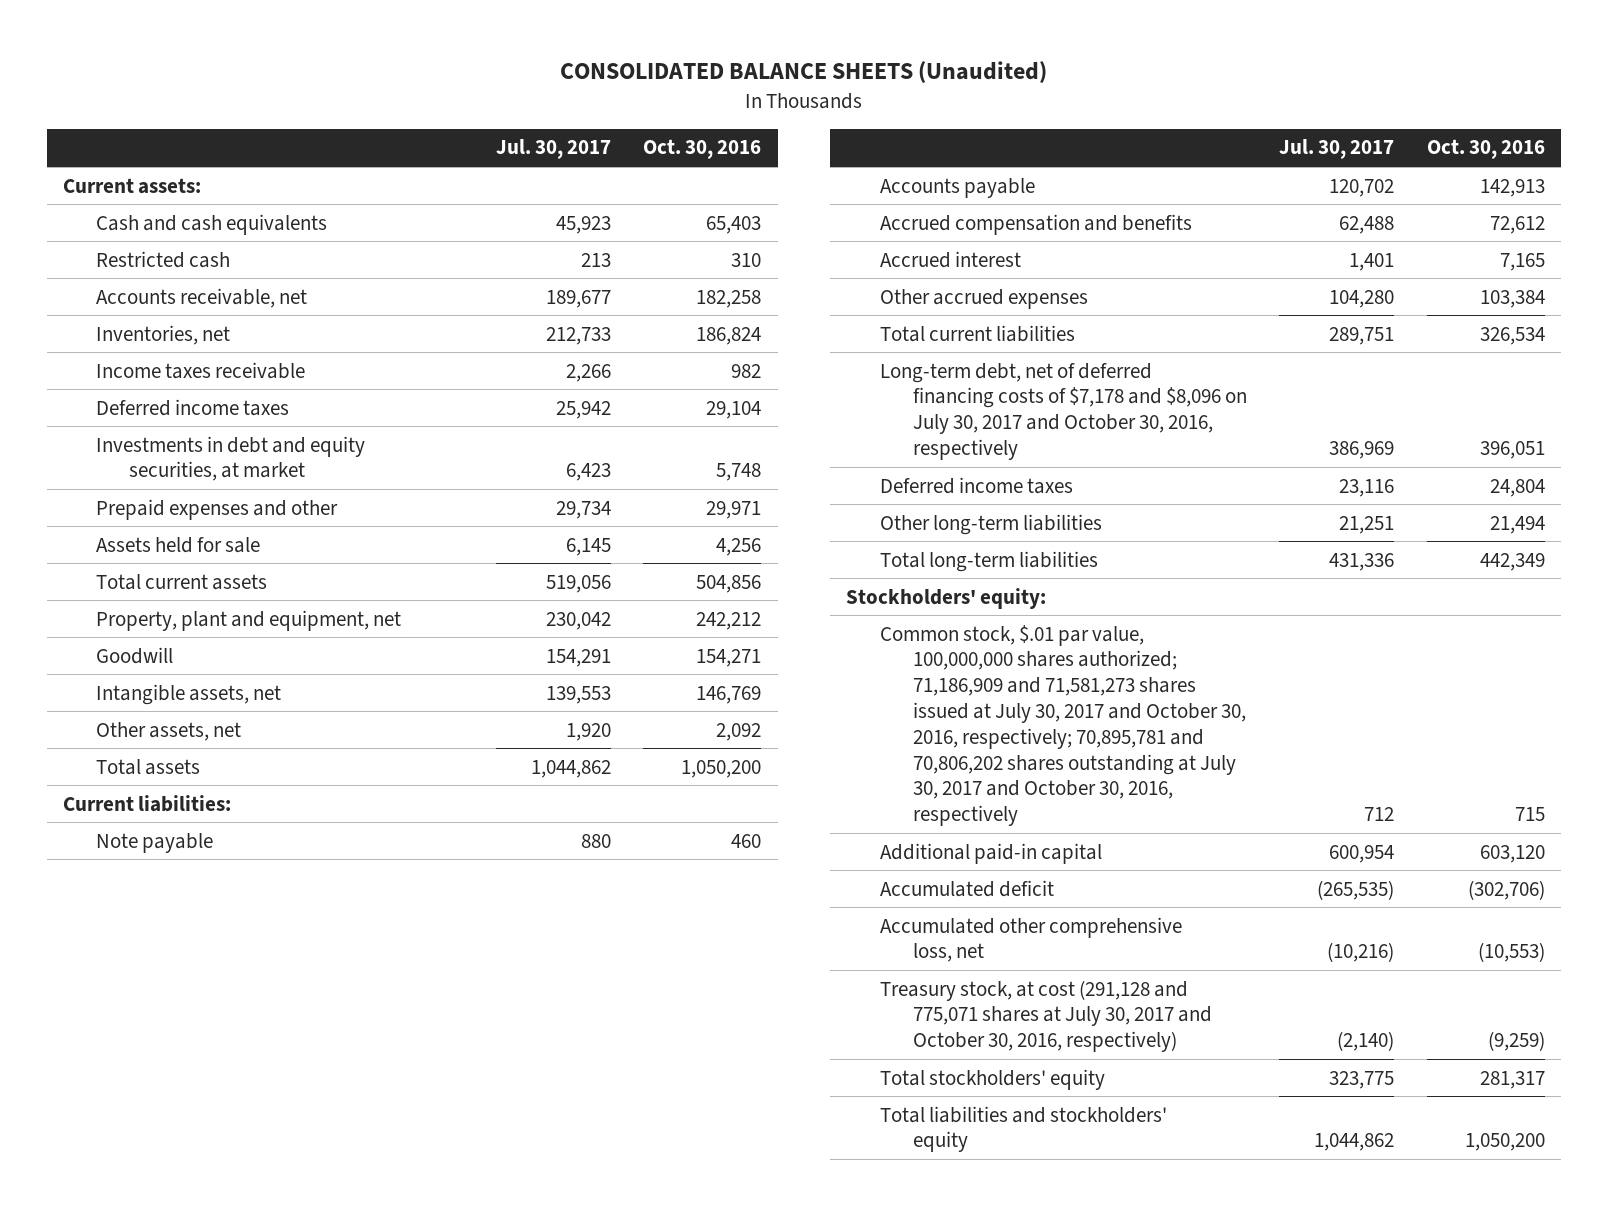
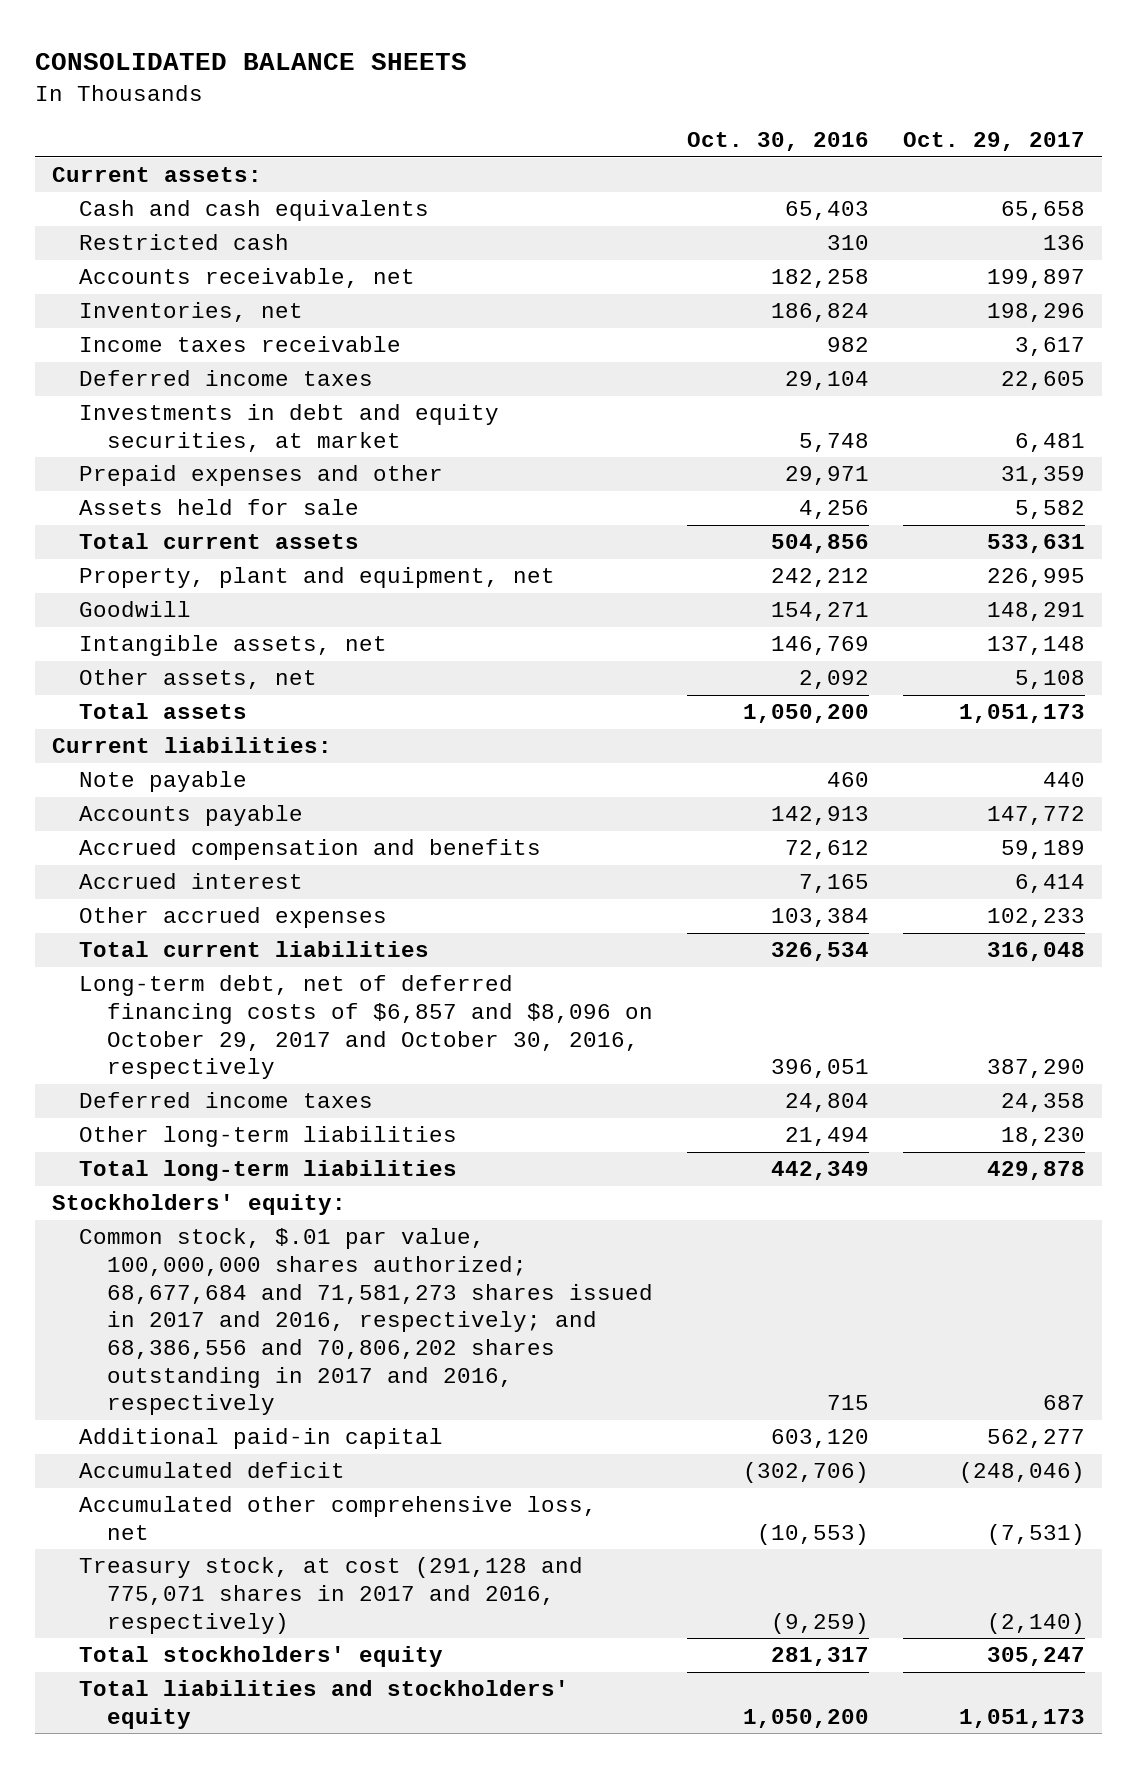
[559,61,1047,84] CONSOLIDATED BALANCE SHEETS (Unaudited) -> [35,53,468,71] CONSOLIDATED BALANCE SHEETS
[495,139,611,160] Jul. 30, 2017 -> none
none -> [902,132,1085,152] Oct. 29, 2017
[879,362,1247,461] Long-term debt, net of deferred financing costs of $7,178 and $8,096 on July 30, 2017 and October 30, 2016, respectively -> [79,975,653,1080] Long-term debt, net of deferred financing costs of $6,857 and $8,096 on October 29, 2017 and October 30, 2016, respectively
[879,624,1246,827] Common stock, $.01 par value, 100,000,000 shares authorized; 71,186,909 and 71,581,273 shares issued at July 30, 2017 and October 30, 2016, respectively; 70,895,781 and 70,806,202 shares outstanding at July 30, 2017 and October 30, 2016, respectively -> [79,1228,653,1416] Common stock, $.01 par value, 100,000,000 shares authorized; 68,677,684 and 71,581,273 shares issued in 2017 and 2016, respectively; and 68,386,556 and 70,806,202 shares outstanding in 2017 and 2016, respectively
[879,979,1212,1053] Treasury stock, at cost (291,128 and 775,071 shares at July 30, 2017 and October 30, 2016, respectively) -> [79,1557,584,1634] Treasury stock, at cost (291,128 and 775,071 shares in 2017 and 2016, respectively)

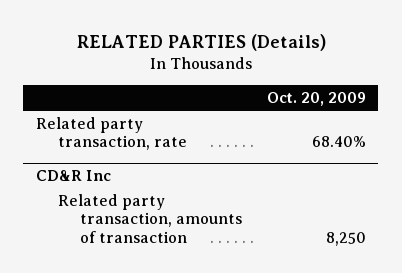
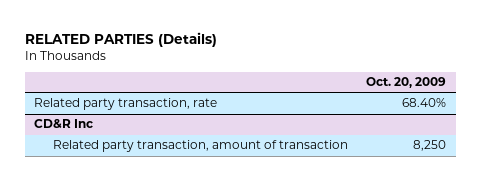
[57,194,242,243] Related party transaction, amounts of transaction -> [53,140,349,153] Related party transaction, amount of transaction

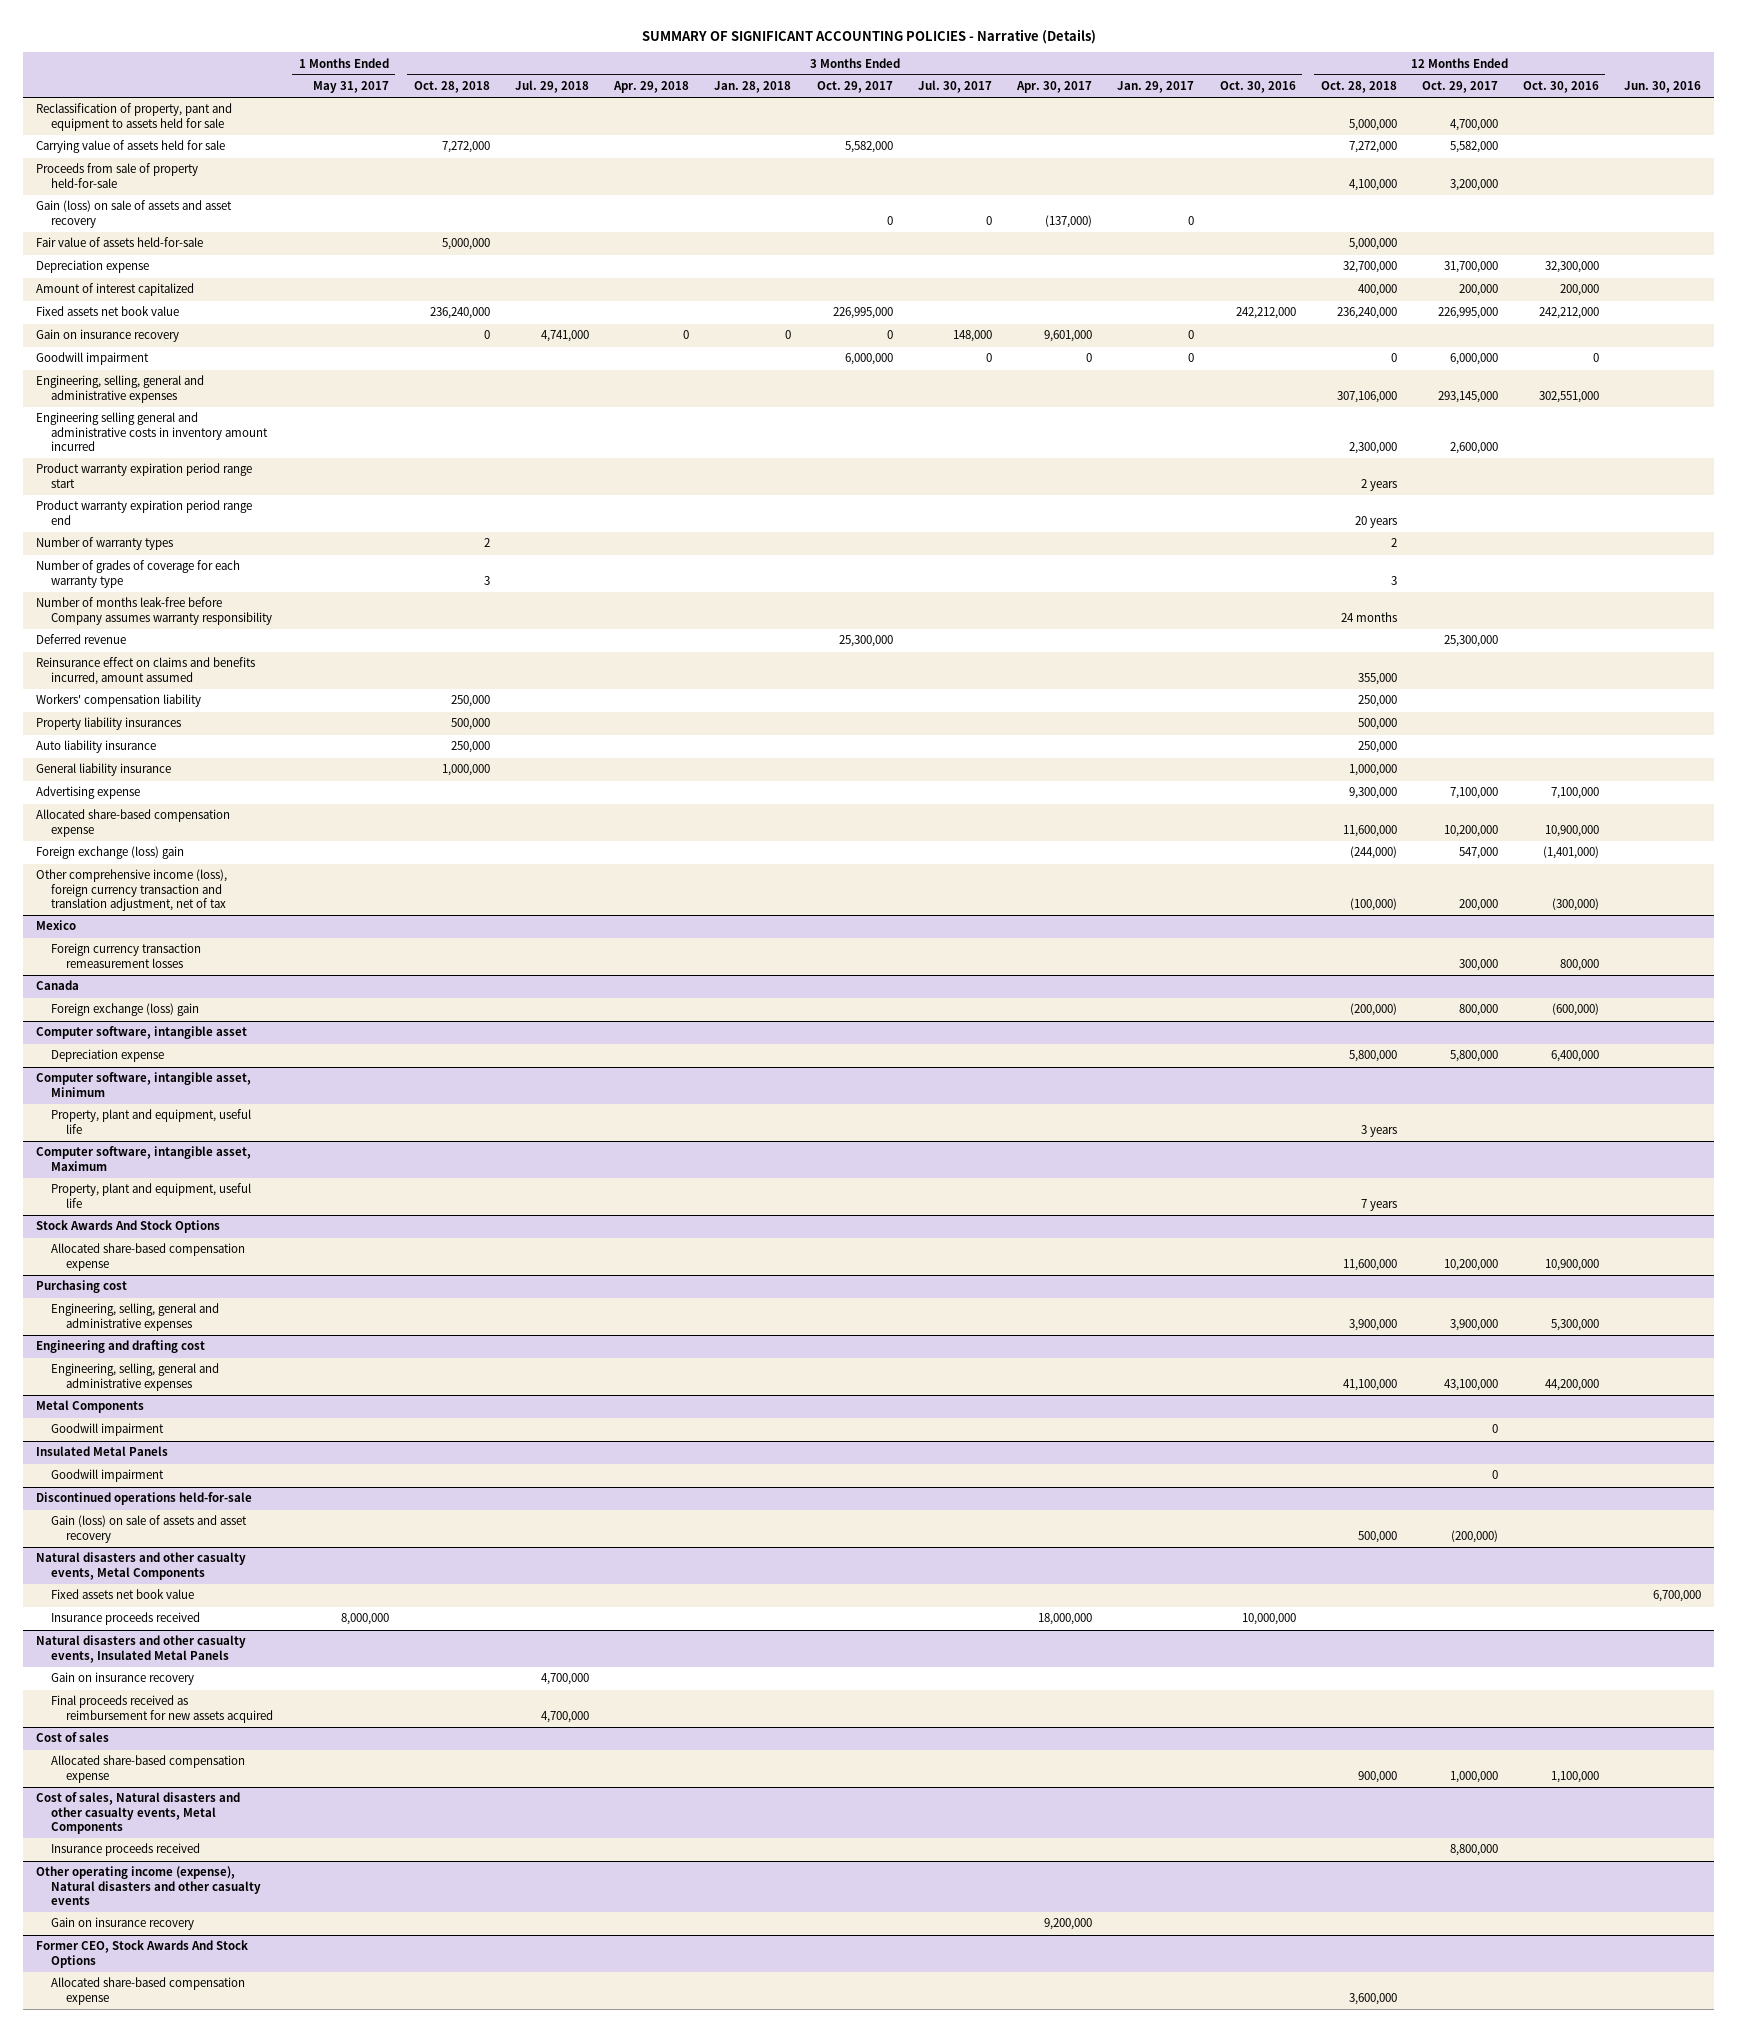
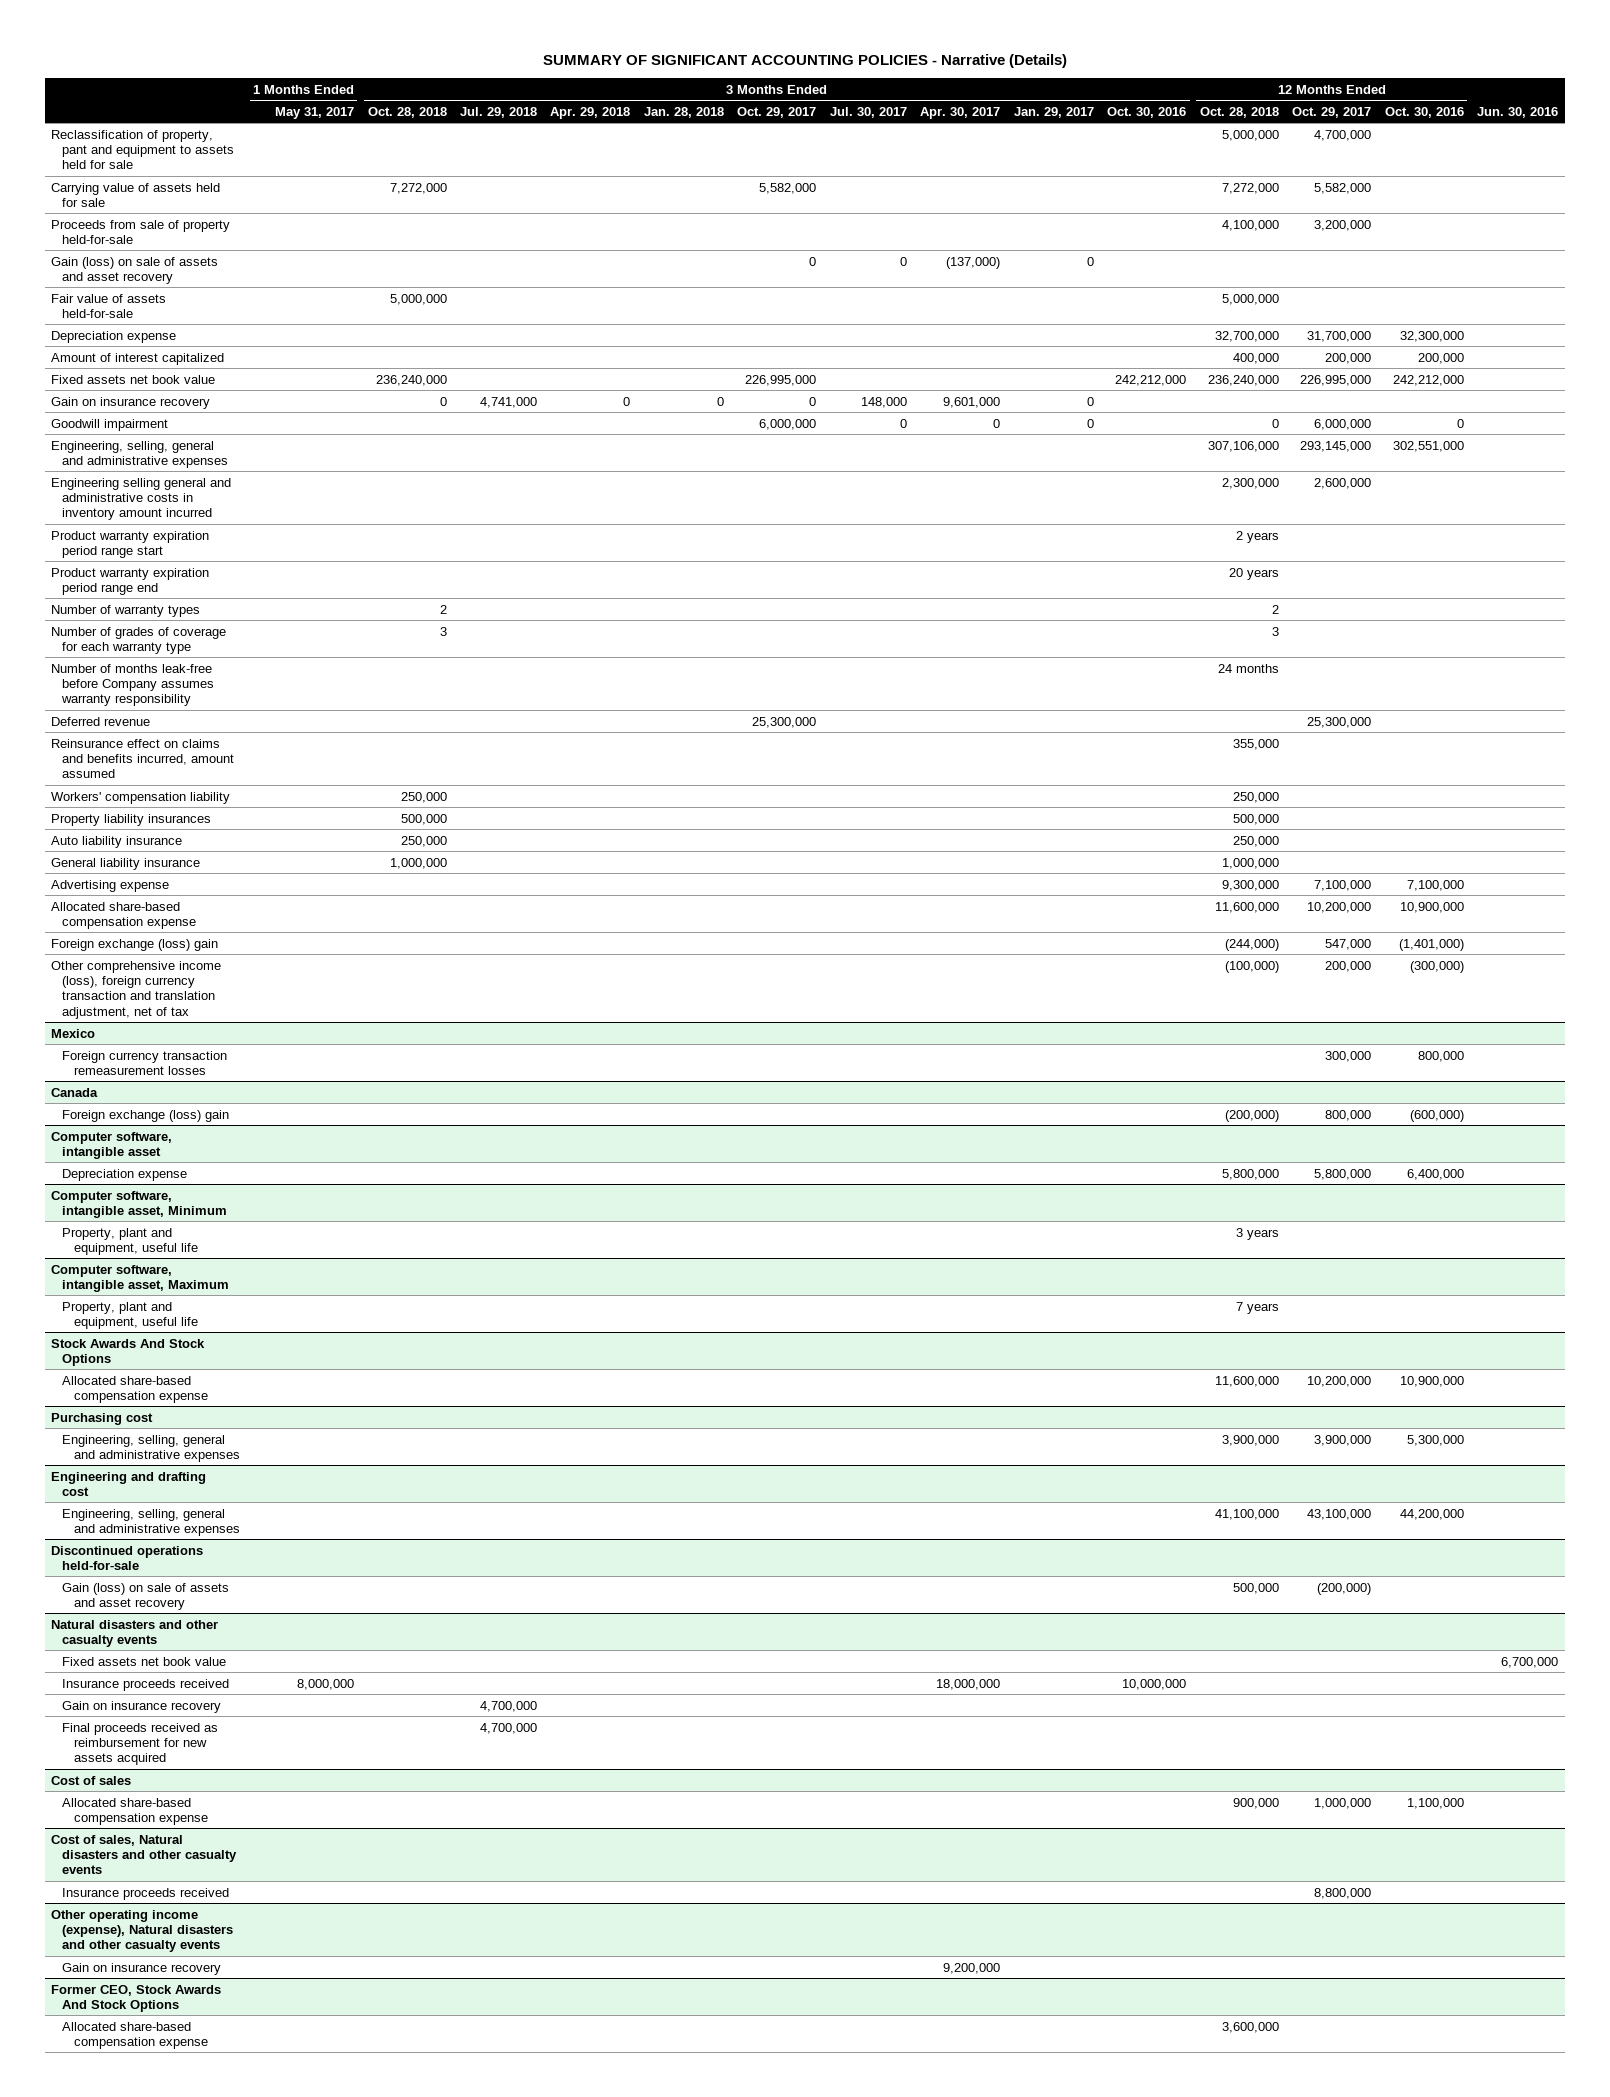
[35,1400,144,1414] Metal Components -> none
[51,1423,165,1437] Goodwill impairment -> none
[35,1446,168,1457] Insulated Metal Panels -> none
[51,1469,165,1483] Goodwill impairment -> none
[35,1552,246,1580] Natural disasters and other casualty events, Metal Components -> [51,1619,219,1647] Natural disasters and other casualty events
[35,1635,246,1663] Natural disasters and other casualty events, Insulated Metal Panels -> none
[35,1792,240,1835] Cost of sales, Natural disasters and other casualty events, Metal Components -> [51,1834,238,1875] Cost of sales, Natural disasters and other casualty events

